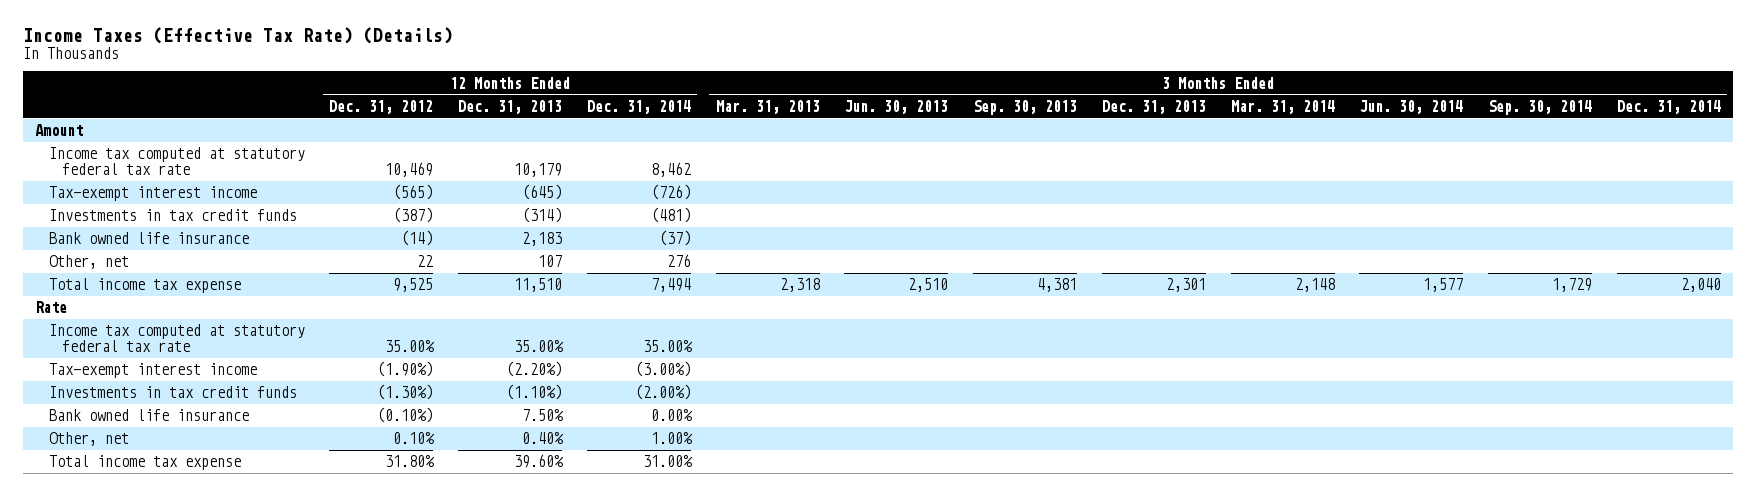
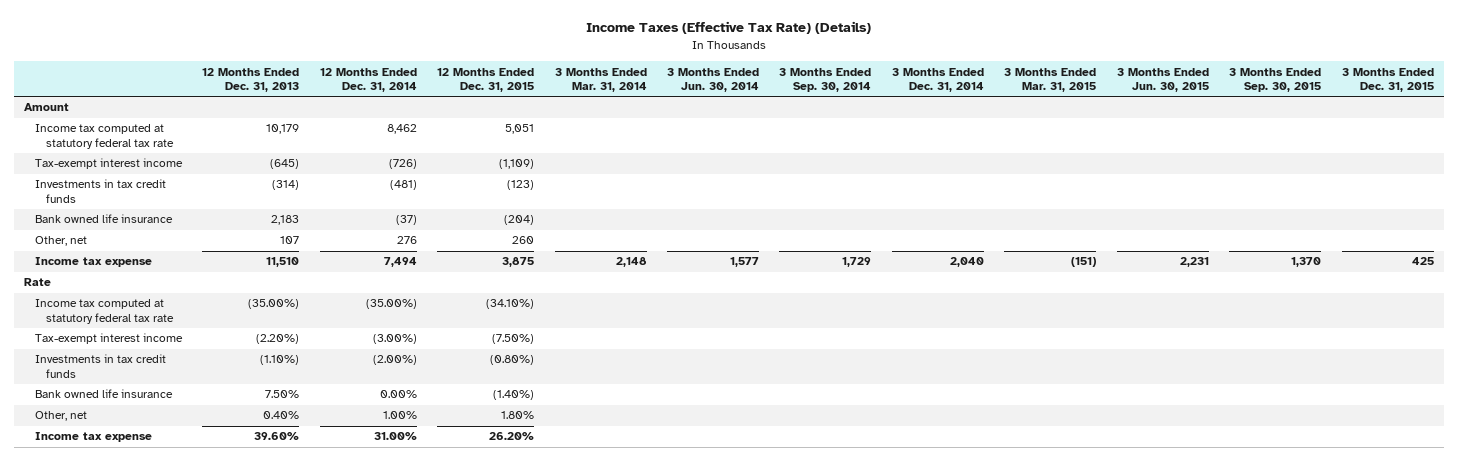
[329,99,434,114] Dec. 31, 2012 -> none
[715,99,820,114] Mar. 31, 2013 -> none
[844,99,949,114] Jun. 30, 2013 -> none
[973,99,1078,115] Sep. 30, 2013 -> none
[1101,99,1206,114] Dec. 31, 2013 -> none
none -> [437,67,535,92] 12 Months Ended Dec. 31, 2015
none -> [1004,67,1097,92] 3 Months Ended Mar. 31, 2015
none -> [1116,67,1209,92] 3 Months Ended Jun. 30, 2015
none -> [1229,67,1322,92] 3 Months Ended Sep. 30, 2015
none -> [1341,67,1434,92] 3 Months Ended Dec. 31, 2015
[48,278,241,294] Total income tax expense -> [34,257,152,268] Income tax expense
[514,339,565,352] 35.00% -> [248,299,300,310] (35.00%)
[642,339,693,352] 35.00% -> [365,299,417,310] (35.00%)
[48,455,241,471] Total income tax expense -> [34,432,152,443] Income tax expense

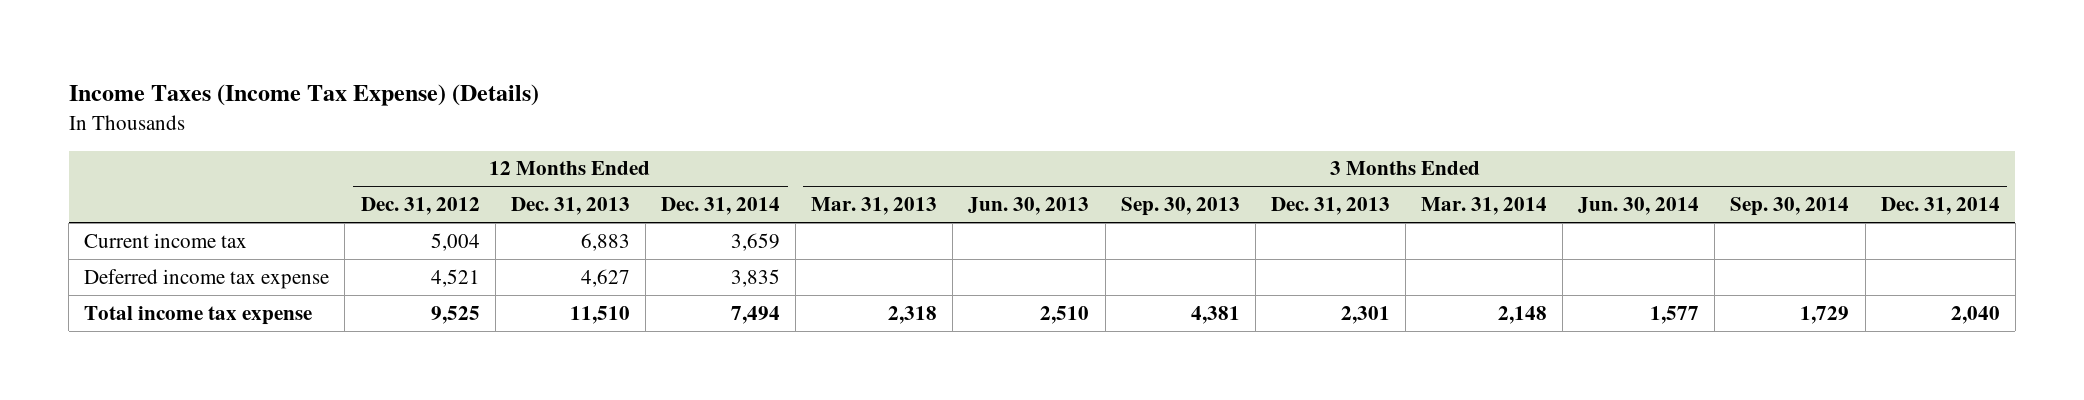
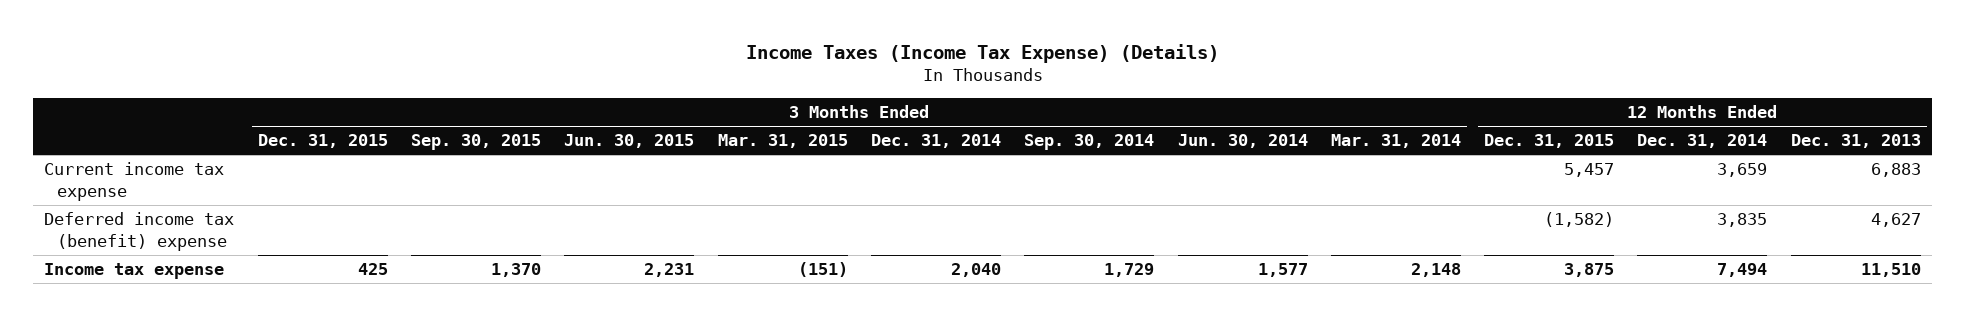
[360,197,480,216] Dec. 31, 2012 -> none
[811,197,938,216] Mar. 31, 2013 -> none
[968,197,1090,216] Jun. 30, 2013 -> none
[1120,197,1240,217] Sep. 30, 2013 -> none
[1270,197,1390,216] Dec. 31, 2013 -> none
none -> [257,134,388,149] Dec. 31, 2015
none -> [411,134,542,151] Sep. 30, 2015
none -> [564,134,695,149] Jun. 30, 2015
none -> [717,134,848,149] Mar. 31, 2015
none -> [1484,134,1615,149] Dec. 31, 2015
[84,232,248,248] Current income tax -> [44,162,225,201] Current income tax expense
[84,268,330,289] Deferred income tax expense -> [44,212,235,251] Deferred income tax (benefit) expense
[84,305,313,325] Total income tax expense -> [44,263,225,280] Income tax expense

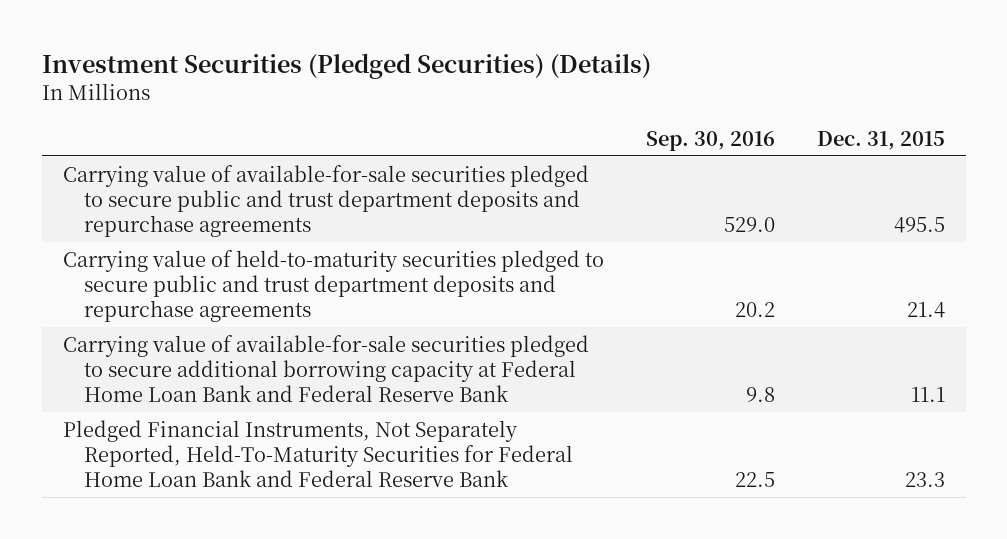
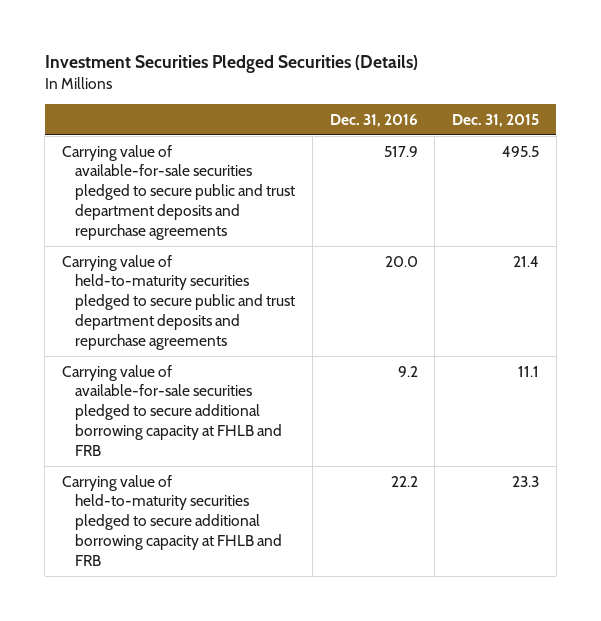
[41,53,651,80] Investment Securities (Pledged Securities) (Details) -> [44,55,418,74] Investment Securities Pledged Securities (Details)
[645,130,775,151] Sep. 30, 2016 -> none
none -> [329,114,418,128] Dec. 31, 2016
[62,334,589,403] Carrying value of available-for-sale securities pledged to secure additional borrowing capacity at Federal Home Loan Bank and Federal Reserve Bank -> [61,364,283,456] Carrying value of available-for-sale securities pledged to secure additional borrowing capacity at FHLB and FRB
[62,419,573,488] Pledged Financial Instruments, Not Separately Reported, Held-To-Maturity Securities for Federal Home Loan Bank and Federal Reserve Bank -> [61,474,283,566] Carrying value of held-to-maturity securities pledged to secure additional borrowing capacity at FHLB and FRB

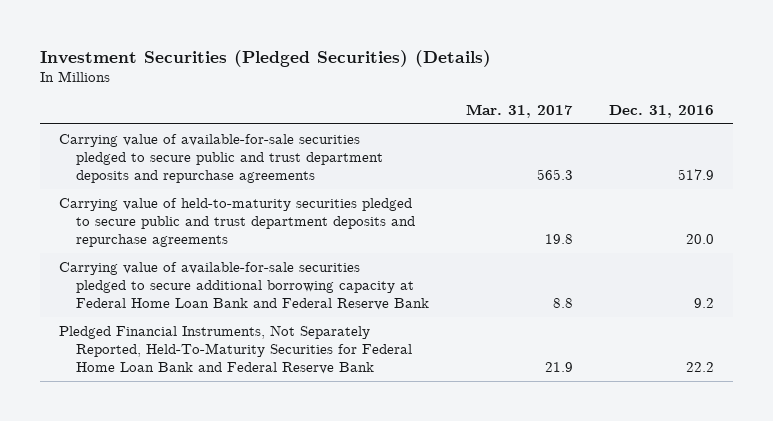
[44,55,418,74] Investment Securities Pledged Securities (Details) -> [40,49,492,67] Investment Securities (Pledged Securities) (Details)
[452,114,540,128] Dec. 31, 2015 -> none
none -> [465,104,573,119] Mar. 31, 2017
[61,364,283,456] Carrying value of available-for-sale securities pledged to secure additional borrowing capacity at FHLB and FRB -> [58,261,429,311] Carrying value of available-for-sale securities pledged to secure additional borrowing capacity at Federal Home Loan Bank and Federal Reserve Bank
[61,474,283,566] Carrying value of held-to-maturity securities pledged to secure additional borrowing capacity at FHLB and FRB -> [58,324,412,375] Pledged Financial Instruments, Not Separately Reported, Held-To-Maturity Securities for Federal Home Loan Bank and Federal Reserve Bank

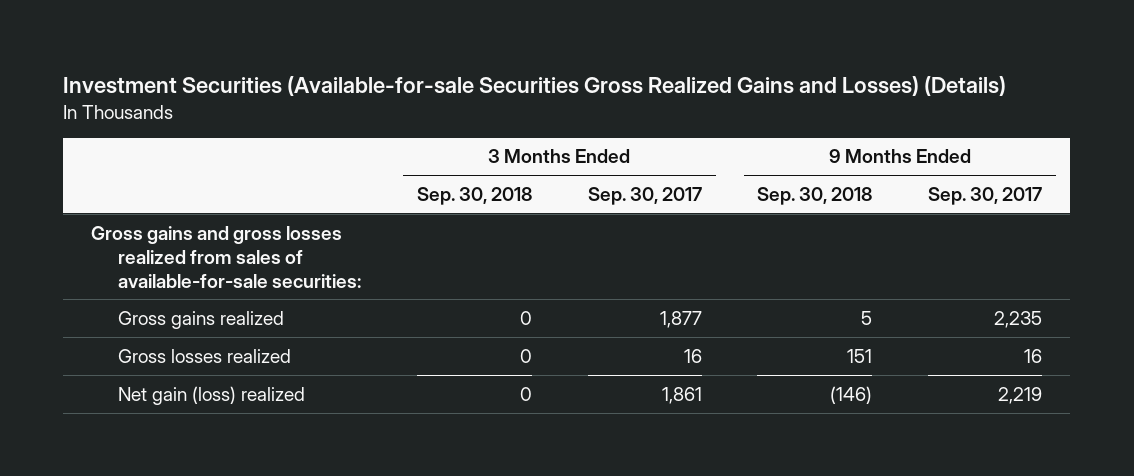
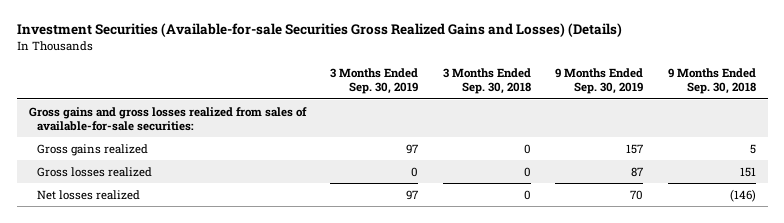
[587,186,702,205] Sep. 30, 2017 -> none
[928,186,1043,205] Sep. 30, 2017 -> none
none -> [330,68,419,95] 3 Months Ended Sep. 30, 2019
none -> [555,68,644,95] 9 Months Ended Sep. 30, 2019
[118,385,306,405] Net gain (loss) realized -> [37,189,141,200] Net losses realized

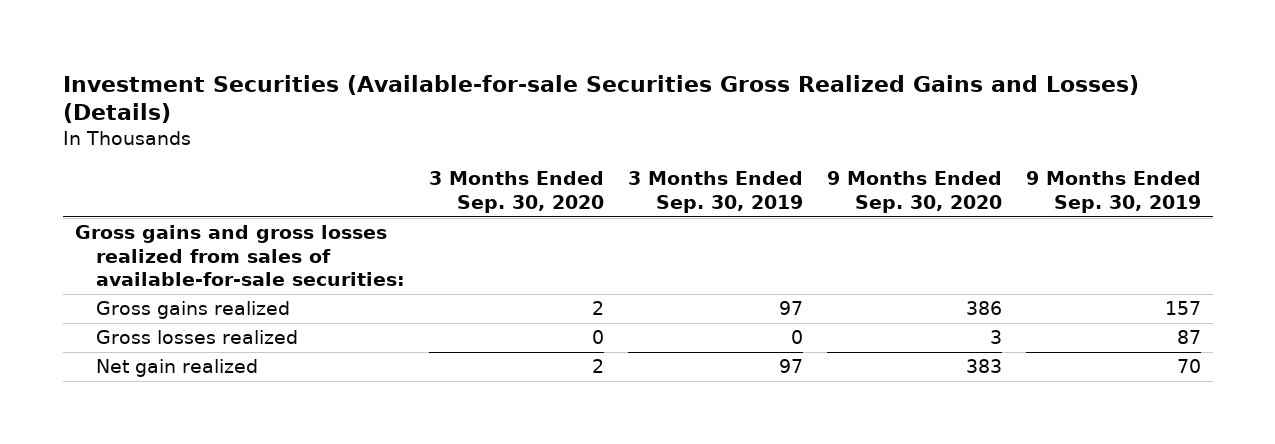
[442,68,531,95] 3 Months Ended Sep. 30, 2018 -> none
[667,68,756,95] 9 Months Ended Sep. 30, 2018 -> none
none -> [428,171,604,213] 3 Months Ended Sep. 30, 2020
none -> [826,171,1002,213] 9 Months Ended Sep. 30, 2020
[37,189,141,200] Net losses realized -> [95,359,258,378] Net gain realized

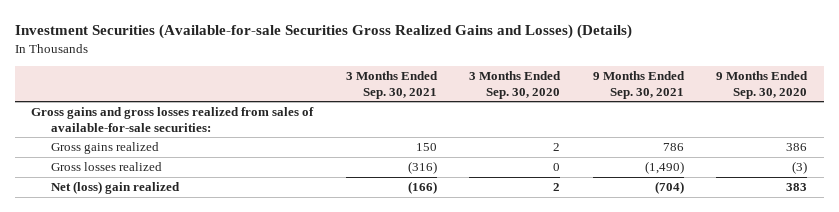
[627,171,803,213] 3 Months Ended Sep. 30, 2019 -> none
[1025,171,1201,213] 9 Months Ended Sep. 30, 2019 -> none
none -> [345,71,438,99] 3 Months Ended Sep. 30, 2021
none -> [592,71,685,99] 9 Months Ended Sep. 30, 2021
[989,330,1002,345] 3 -> [792,161,808,175] (3)
[95,359,258,378] Net gain realized -> [50,181,180,195] Net (loss) gain realized

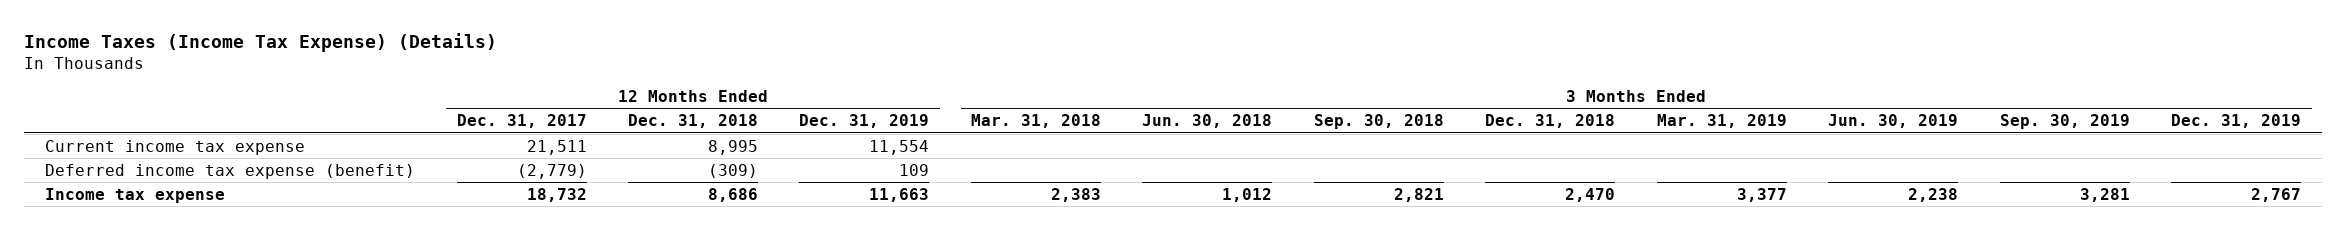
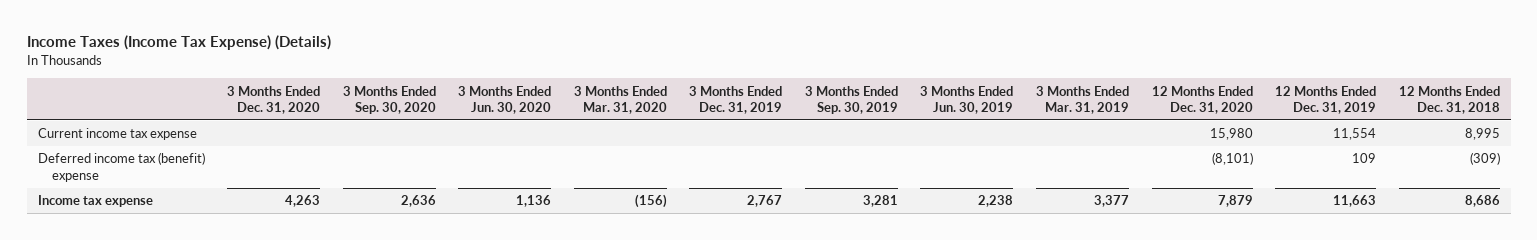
[456,114,587,129] Dec. 31, 2017 -> none
[970,114,1101,129] Mar. 31, 2018 -> none
[1142,114,1273,129] Jun. 30, 2018 -> none
[1313,114,1444,130] Sep. 30, 2018 -> none
[1485,114,1616,129] Dec. 31, 2018 -> none
none -> [227,85,321,114] 3 Months Ended Dec. 31, 2020
none -> [342,85,436,114] 3 Months Ended Sep. 30, 2020
none -> [458,85,552,114] 3 Months Ended Jun. 30, 2020
none -> [573,85,667,114] 3 Months Ended Mar. 31, 2020
none -> [1151,85,1253,114] 12 Months Ended Dec. 31, 2020
[45,163,416,179] Deferred income tax expense (benefit) -> [37,152,205,182] Deferred income tax (benefit) expense

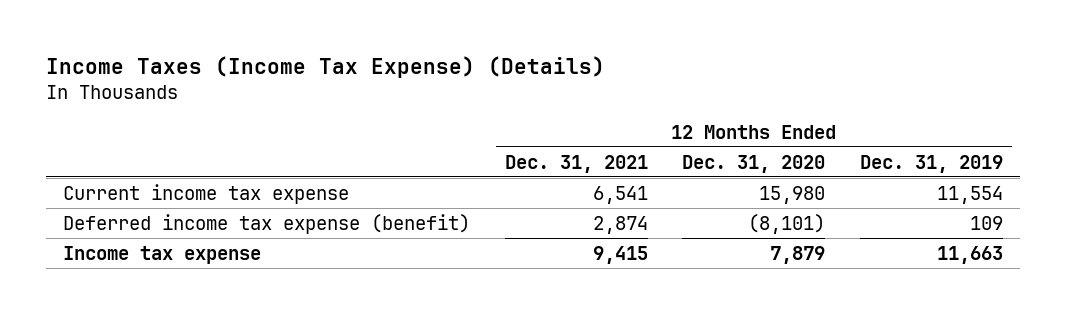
[227,85,321,114] 3 Months Ended Dec. 31, 2020 -> none
[342,85,436,114] 3 Months Ended Sep. 30, 2020 -> none
[458,85,552,114] 3 Months Ended Jun. 30, 2020 -> none
[573,85,667,114] 3 Months Ended Mar. 31, 2020 -> none
[689,85,783,114] 3 Months Ended Dec. 31, 2019 -> none
[804,85,898,114] 3 Months Ended Sep. 30, 2019 -> none
[920,85,1014,114] 3 Months Ended Jun. 30, 2019 -> none
[1036,85,1130,114] 3 Months Ended Mar. 31, 2019 -> none
[1398,85,1500,114] 12 Months Ended Dec. 31, 2018 -> none
none -> [504,154,648,173] Dec. 31, 2021
[37,152,205,182] Deferred income tax (benefit) expense -> [63,213,471,234] Deferred income tax expense (benefit)

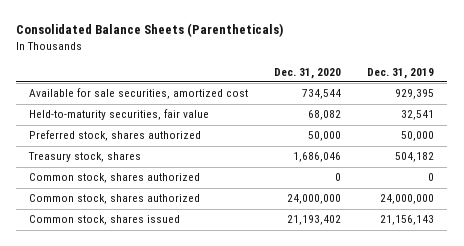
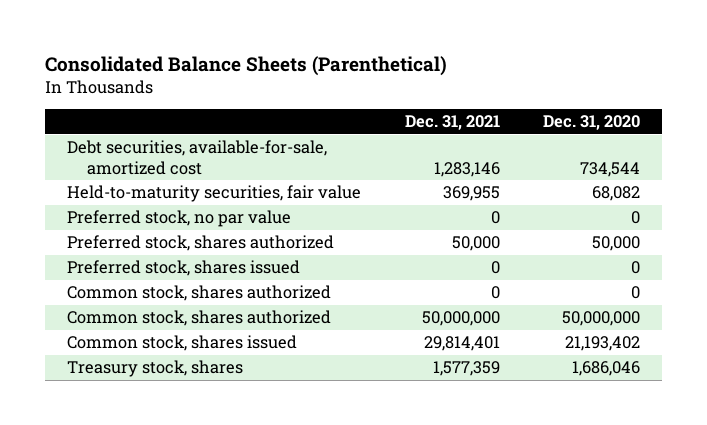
[16,23,284,38] Consolidated Balance Sheets (Parentheticals) -> [45,55,448,76] Consolidated Balance Sheets (Parenthetical)
[367,67,435,79] Dec. 31, 2019 -> none
none -> [404,115,500,131] Dec. 31, 2021
[29,88,249,100] Available for sale securities, amortized cost -> [66,140,327,175] Debt securities, available-for-sale, amortized cost
none -> [66,210,291,228] Preferred stock, no par value
none -> [66,260,300,277] Preferred stock, shares issued
[287,194,342,205] 24,000,000 -> [562,311,641,327] 50,000,000
[28,152,142,163] Treasury stock, shares -> [66,360,243,378] Treasury stock, shares

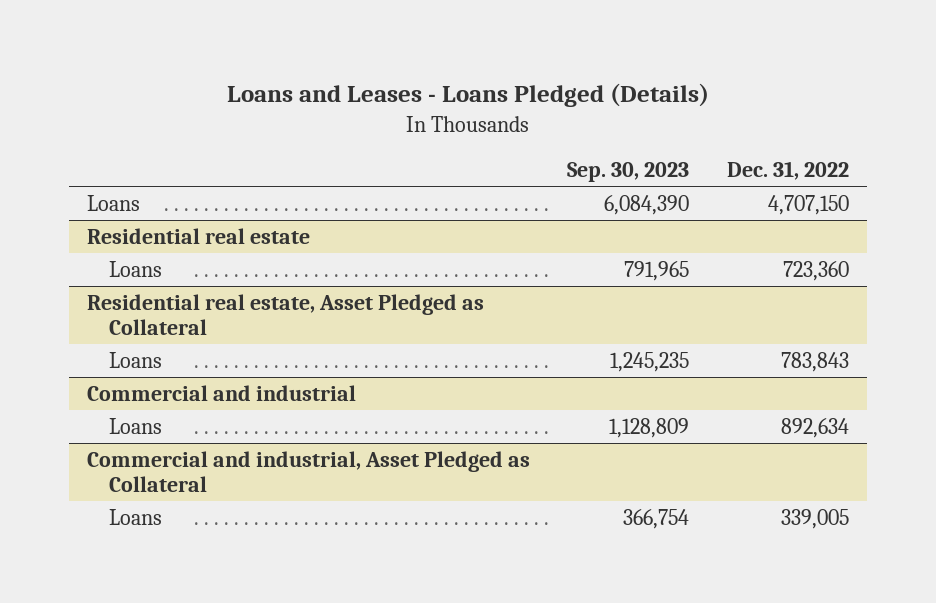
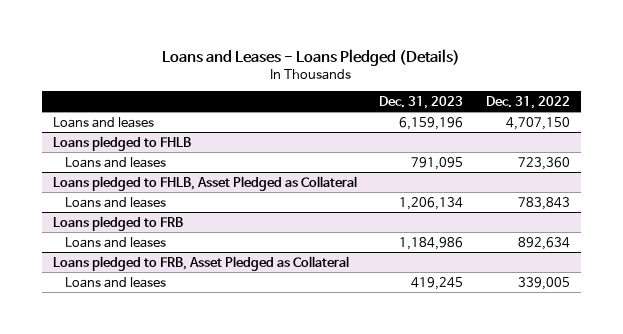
[567,162,690,183] Sep. 30, 2023 -> none
none -> [379,95,464,109] Dec. 31, 2023
[87,293,485,336] Residential real estate, Asset Pledged as Collateral -> none
[87,450,531,493] Commercial and industrial, Asset Pledged as Collateral -> none
[87,194,141,211] Loans -> [53,116,155,128] Loans and leases
[87,227,311,244] Residential real estate -> [53,135,192,151] Loans pledged to FHLB
[109,260,163,277] Loans -> [65,156,167,168] Loans and leases
none -> [53,175,358,191] Loans pledged to FHLB, Asset Pledged as Collateral
[109,351,163,368] Loans -> [65,196,167,208] Loans and leases
[87,384,357,401] Commercial and industrial -> [53,215,184,231] Loans pledged to FRB
[109,417,163,434] Loans -> [65,236,167,248] Loans and leases
none -> [53,255,350,271] Loans pledged to FRB, Asset Pledged as Collateral
[109,508,163,525] Loans -> [65,276,167,288] Loans and leases

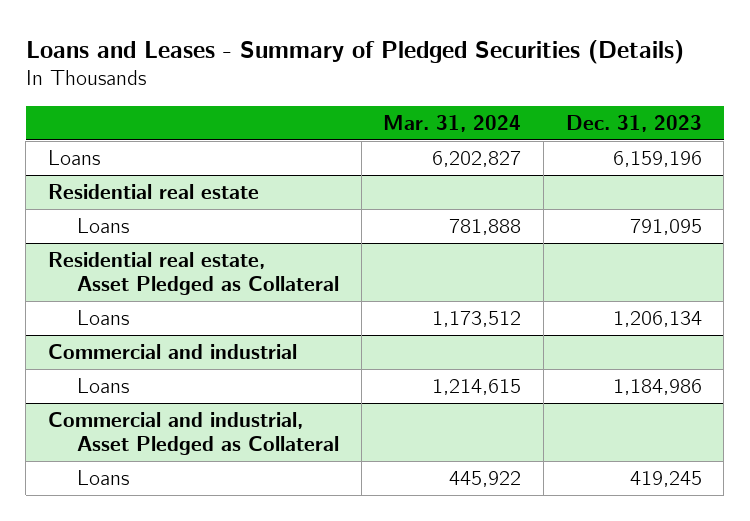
[162,48,461,66] Loans and Leases - Loans Pledged (Details) -> [25,39,684,64] Loans and Leases - Summary of Pledged Securities (Details)
[485,95,570,109] Dec. 31, 2022 -> none
none -> [383,114,522,132] Mar. 31, 2024
[53,175,358,191] Loans pledged to FHLB, Asset Pledged as Collateral -> none
[53,255,350,271] Loans pledged to FRB, Asset Pledged as Collateral -> none
[53,116,155,128] Loans and leases -> [47,149,100,165] Loans
[53,135,192,151] Loans pledged to FHLB -> [47,183,259,199] Residential real estate
[65,156,167,168] Loans and leases -> [77,217,130,233] Loans
none -> [47,251,340,295] Residential real estate, Asset Pledged as Collateral
[65,196,167,208] Loans and leases -> [77,309,130,325] Loans
[53,215,184,231] Loans pledged to FRB -> [47,343,297,359] Commercial and industrial
[65,236,167,248] Loans and leases -> [77,377,130,393] Loans
none -> [47,411,340,455] Commercial and industrial, Asset Pledged as Collateral
[65,276,167,288] Loans and leases -> [77,469,130,485] Loans

